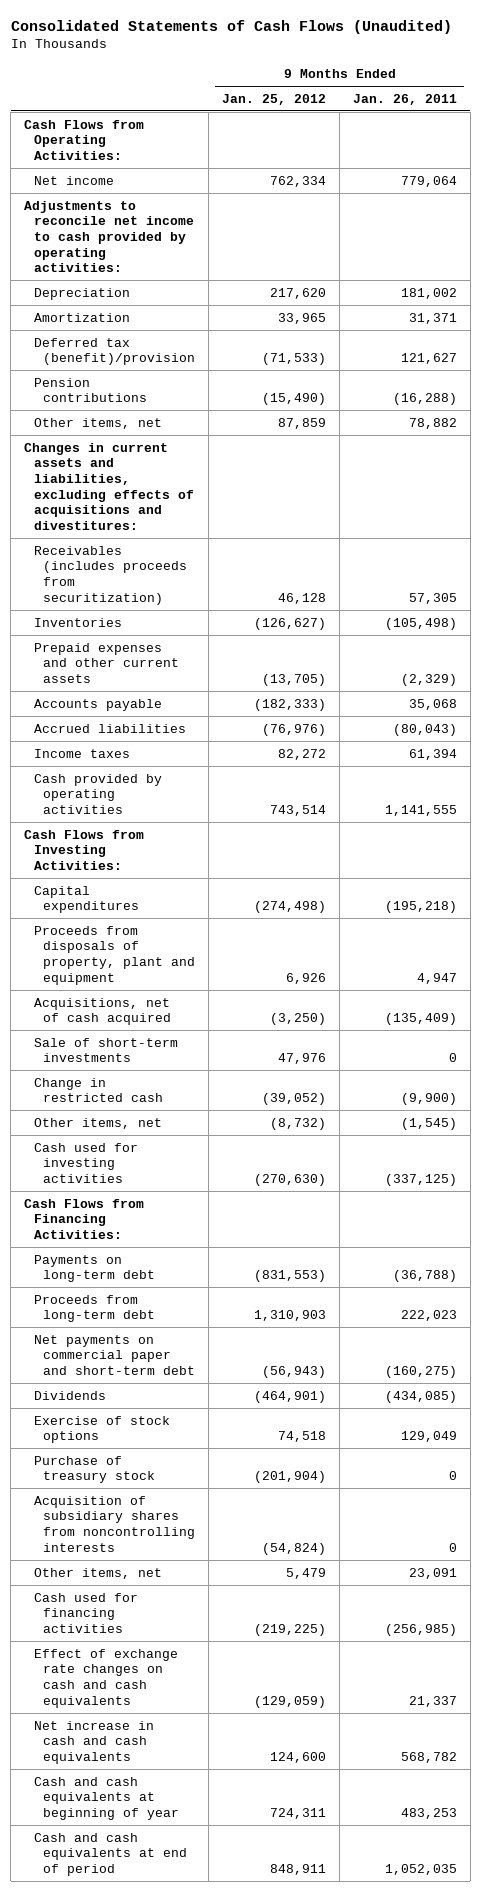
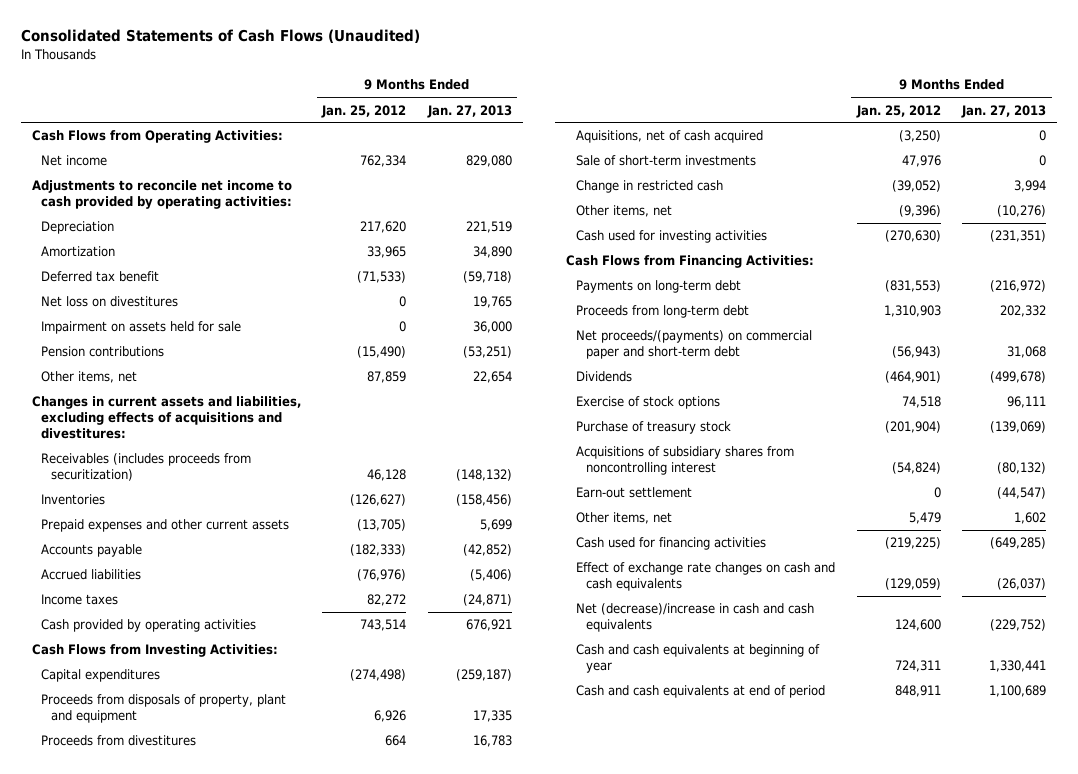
[353,93,458,105] Jan. 26, 2011 -> none
none -> [426,104,512,118] Jan. 27, 2013
[33,337,196,366] Deferred tax (benefit)/provision -> [41,271,160,283] Deferred tax benefit
none -> [41,296,179,308] Net loss on divestitures
none -> [41,321,242,335] Impairment on assets held for sale
none -> [41,735,197,747] Proceeds from divestitures
[33,997,172,1026] Acquisitions, net of cash acquired -> [576,130,764,144] Aquisitions, net of cash acquired
[270,1117,327,1130] (8,732) -> [898,205,941,218] (9,396)
[33,1334,196,1375] Net payments on commercial paper and short-term debt -> [576,330,813,360] Net proceeds/(payments) on commercial paper and short-term debt
[33,1495,196,1552] Acquisition of subsidiary shares from noncontrolling interests -> [576,446,795,476] Acquisitions of subsidiary shares from noncontrolling interest
none -> [576,487,693,499] Earn-out settlement
[33,1720,154,1764] Net increase in cash and cash equivalents -> [576,603,815,633] Net (decrease)/increase in cash and cash equivalents

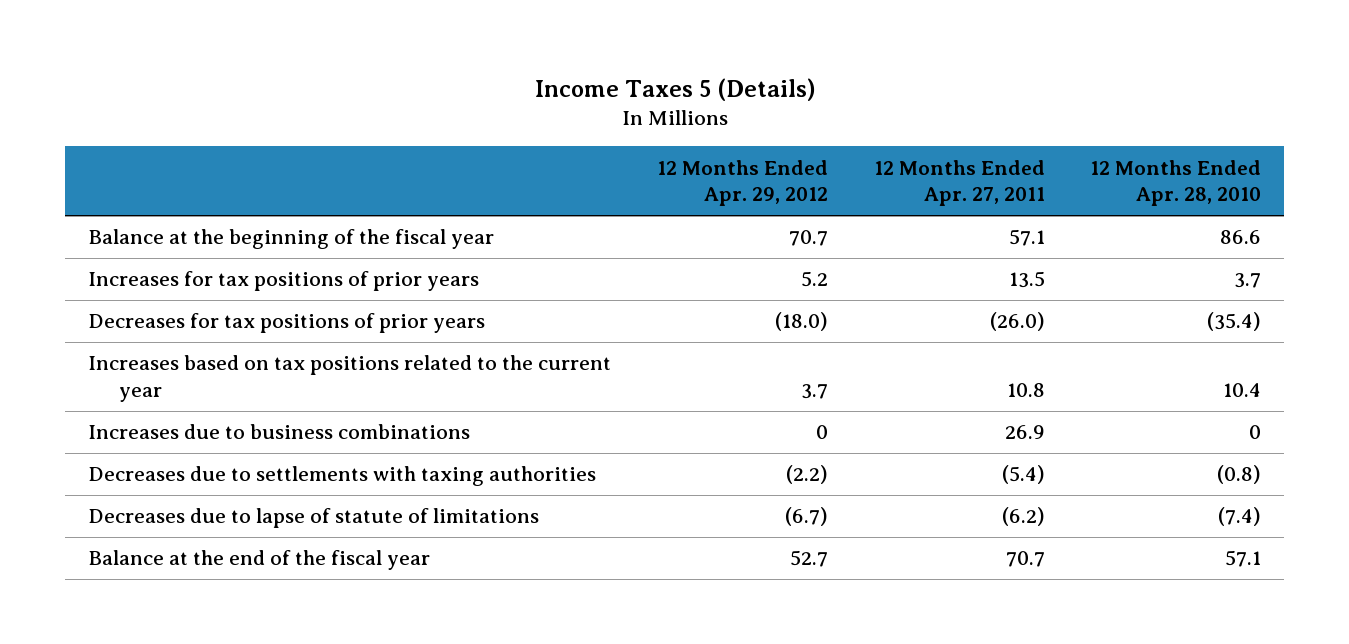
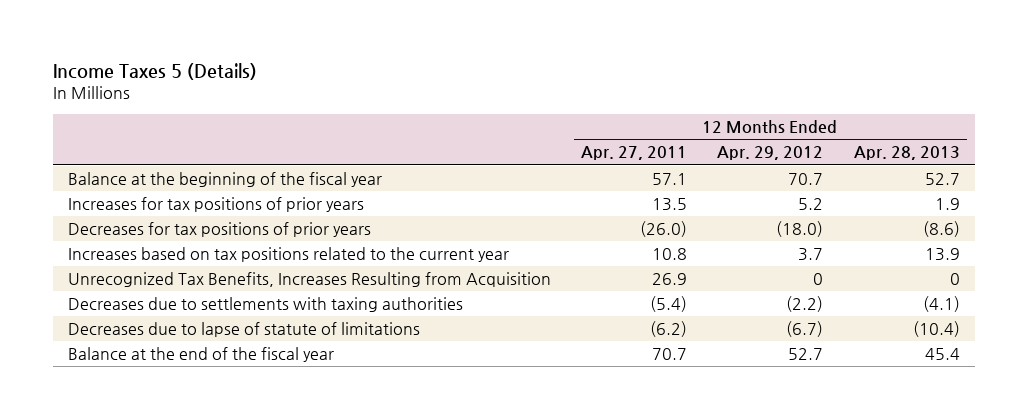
[1090,159,1262,207] 12 Months Ended Apr. 28, 2010 -> none
none -> [853,146,960,161] Apr. 28, 2013
[87,424,470,440] Increases due to business combinations -> [68,272,552,288] Unrecognized Tax Benefits, Increases Resulting from Acquisition

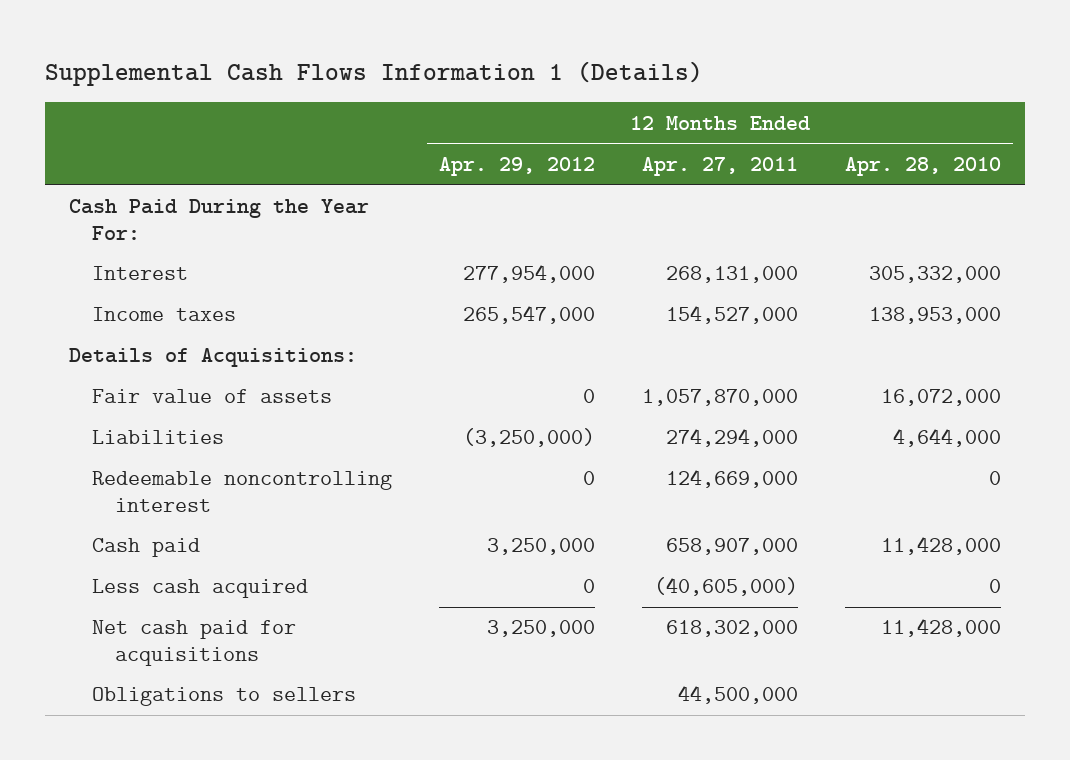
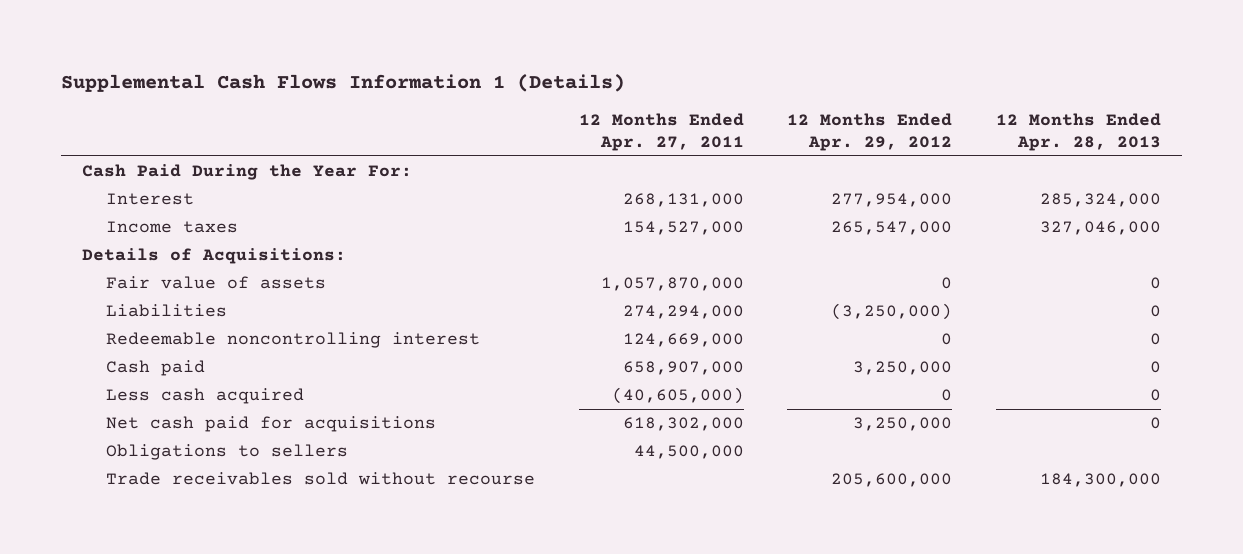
[845,156,1002,176] Apr. 28, 2010 -> none
none -> [995,113,1161,151] 12 Months Ended Apr. 28, 2013
none -> [106,472,536,486] Trade receivables sold without recourse

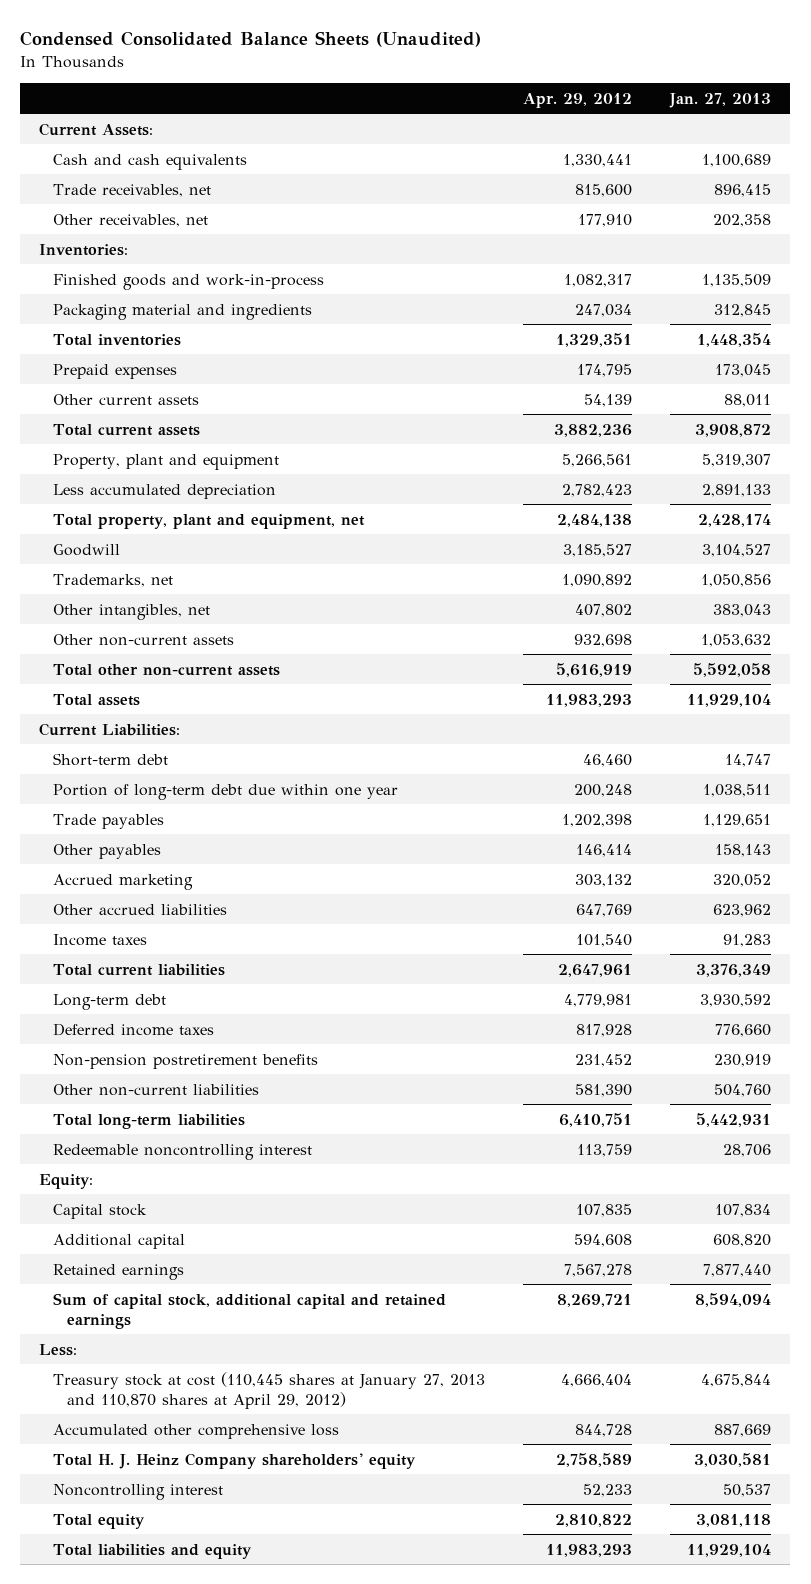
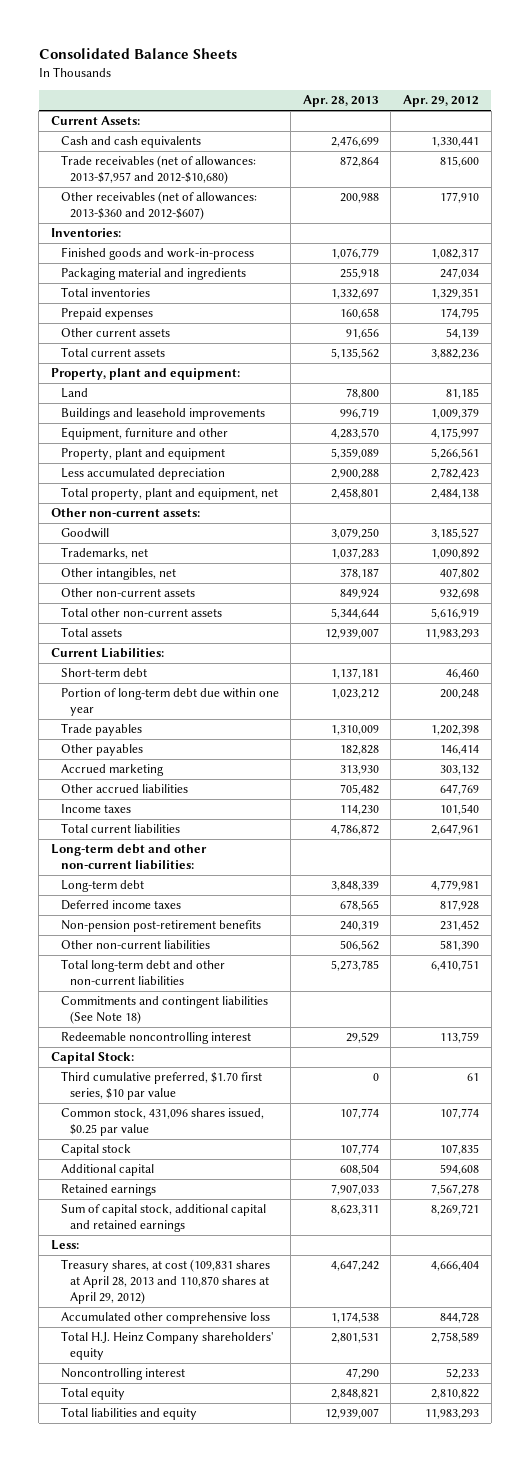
[20,31,482,48] Condensed Consolidated Balance Sheets (Unaudited) -> [38,47,237,59] Consolidated Balance Sheets
[669,92,772,108] Jan. 27, 2013 -> none
none -> [302,95,379,108] Apr. 28, 2013
[53,183,212,197] Trade receivables, net -> [60,155,256,185] Trade receivables (net of allowances: 2013-$7,957 and 2012-$10,680)
[53,213,209,227] Other receivables, net -> [60,191,257,221] Other receivables (net of allowances: 2013-$360 and 2012-$607)
none -> [50,368,240,381] Property, plant and equipment:
none -> [60,388,88,399] Land
none -> [60,408,265,421] Buildings and leasehold improvements
none -> [60,427,228,441] Equipment, furniture and other
none -> [50,508,200,518] Other non-current assets:
none -> [50,844,207,871] Long-term debt and other non-current liabilities:
[53,1053,319,1069] Non-pension postretirement benefits -> [60,920,261,933] Non-pension post-retirement benefits
[53,1113,246,1129] Total long-term liabilities -> [60,959,225,986] Total long-term debt and other non-current liabilities
none -> [60,996,268,1025] Commitments and contingent liabilities (See Note 18)
[39,1173,94,1189] Equity: -> none
none -> [50,1052,134,1065] Capital Stock:
none -> [60,1071,262,1101] Third cumulative preferred, $1.70 first series, $10 par value
none -> [60,1108,264,1137] Common stock, 431,096 shares issued, $0.25 par value
[53,1371,486,1409] Treasury stock at cost (110,445 shares at January 27, 2013 and 110,870 shares at April 29, 2012) -> [60,1259,270,1304] Treasury shares, at cost (109,831 shares at April 28, 2013 and 110,870 shares at April 29, 2012)
[53,1452,417,1469] Total H. J. Heinz Company shareholders' equity -> [60,1331,273,1361] Total H.J. Heinz Company shareholders' equity

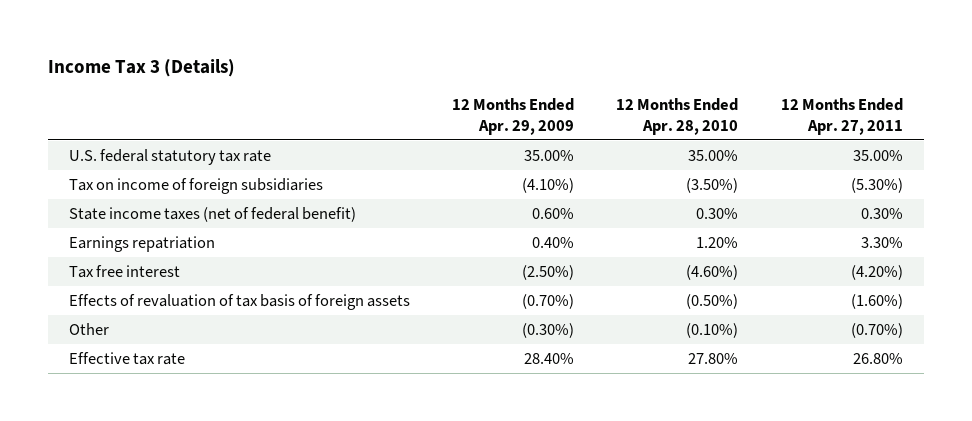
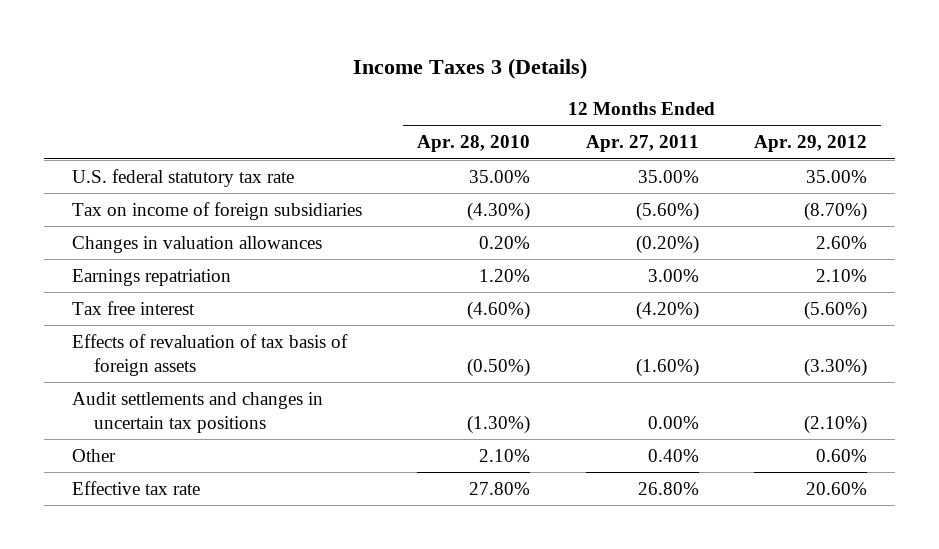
[47,59,235,78] Income Tax 3 (Details) -> [352,57,587,79] Income Taxes 3 (Details)
[452,97,575,135] 12 Months Ended Apr. 29, 2009 -> none
none -> [754,135,868,153] Apr. 29, 2012
[68,206,356,222] State income taxes (net of federal benefit) -> none
[686,177,739,193] (3.50%) -> [467,201,531,221] (4.30%)
[850,177,903,193] (5.30%) -> [635,201,699,221] (5.60%)
none -> [71,235,322,253] Changes in valuation allowances
[860,236,903,248] 3.30% -> [647,268,699,282] 3.00%
none -> [71,391,323,434] Audit settlements and changes in uncertain tax positions
[686,322,739,338] (0.10%) -> [479,448,531,462] 2.10%
[850,322,903,338] (0.70%) -> [647,448,699,462] 0.40%

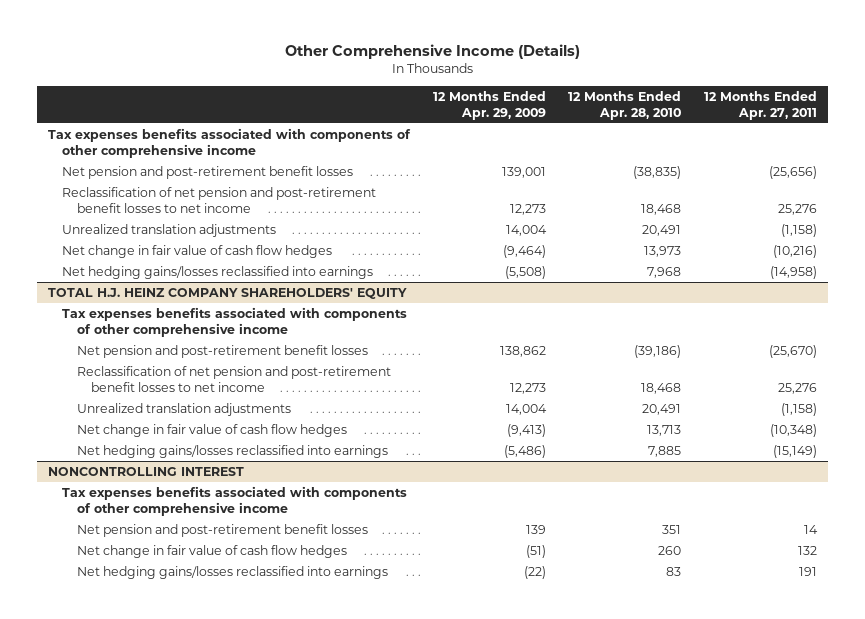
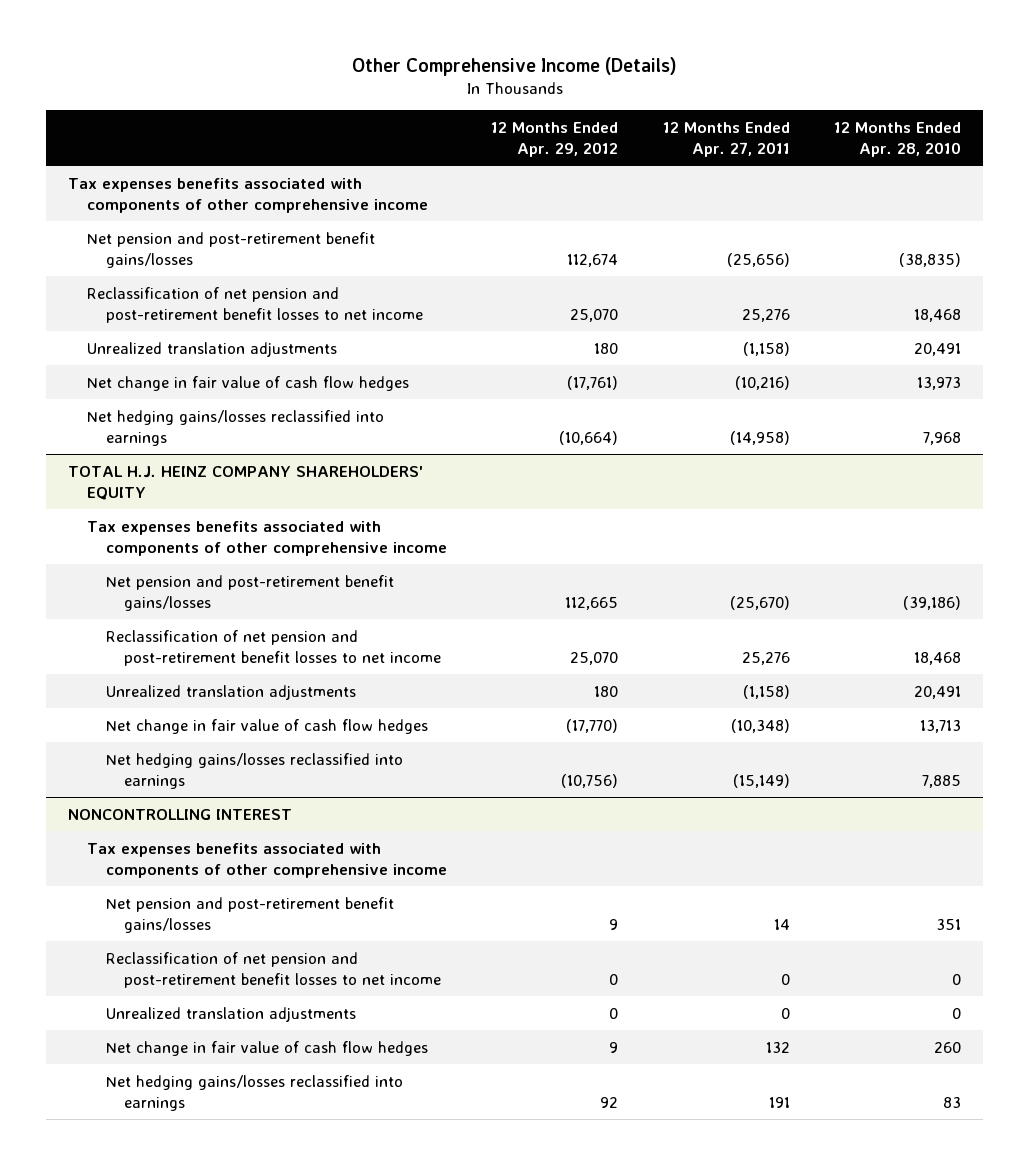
[432,90,546,120] 12 Months Ended Apr. 29, 2009 -> none
none -> [491,121,619,158] 12 Months Ended Apr. 29, 2012
[62,166,354,180] Net pension and post-retirement benefit losses -> [87,231,376,268] Net pension and post-retirement benefit gains/losses
[76,345,368,359] Net pension and post-retirement benefit losses -> [105,574,394,611] Net pension and post-retirement benefit gains/losses
[76,524,368,538] Net pension and post-retirement benefit losses -> [105,896,394,933] Net pension and post-retirement benefit gains/losses
none -> [105,951,442,988] Reclassification of net pension and post-retirement benefit losses to net income
none -> [105,1006,356,1022] Unrealized translation adjustments

